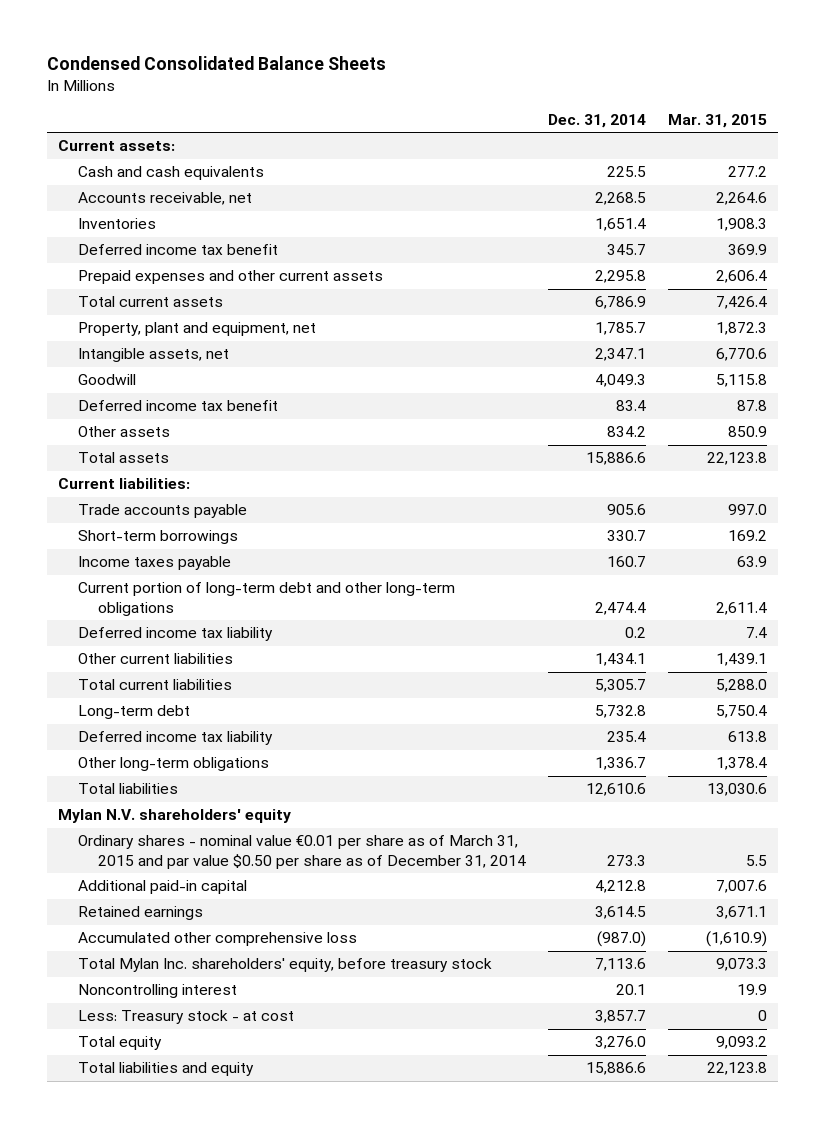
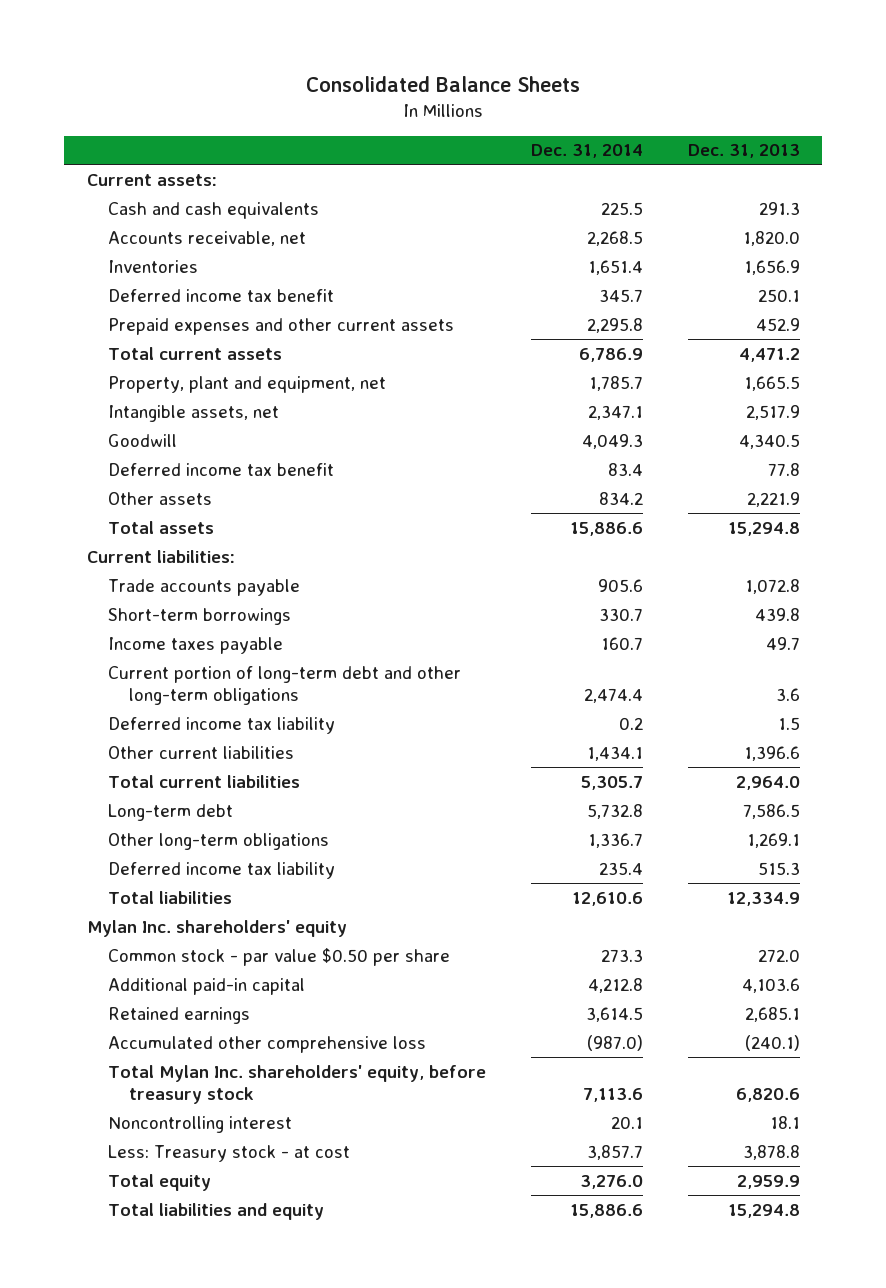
[46,56,386,71] Condensed Consolidated Balance Sheets -> [306,76,581,93] Consolidated Balance Sheets
[668,113,768,128] Mar. 31, 2015 -> none
none -> [687,144,800,159] Dec. 31, 2013
[77,731,273,746] Deferred income tax liability -> [107,861,335,879] Deferred income tax liability
[57,809,291,824] Mylan N.V. shareholders' equity -> [86,919,347,937] Mylan Inc. shareholders' equity
[77,835,527,869] Ordinary shares - nominal value €0.01 per share as of March 31, 2015 and par value $0.50 per share as of December 31, 2014 -> [107,947,450,966] Common stock - par value $0.50 per share

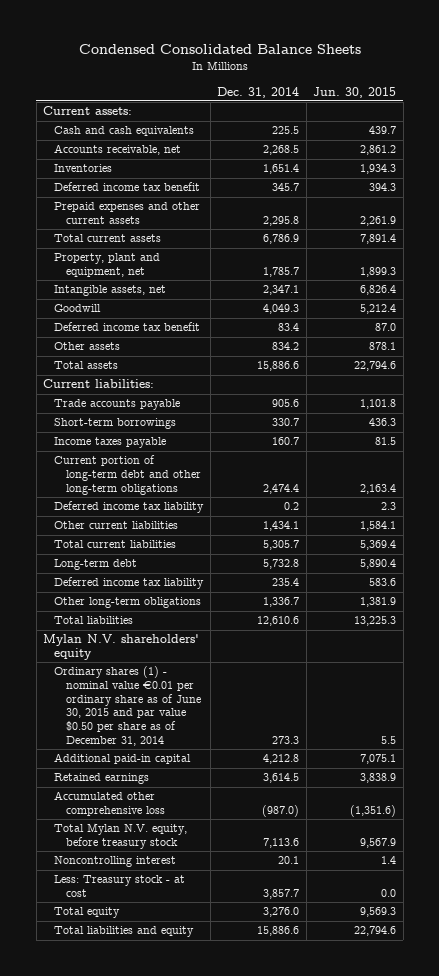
[306,76,581,93] Consolidated Balance Sheets -> [78,44,361,55] Condensed Consolidated Balance Sheets
[687,144,800,159] Dec. 31, 2013 -> none
none -> [313,86,397,98] Jun. 30, 2015
[107,832,329,850] Other long-term obligations -> [54,597,202,609] Other long-term obligations
[86,919,347,937] Mylan Inc. shareholders' equity -> [42,634,199,661] Mylan N.V. shareholders' equity
[107,947,450,966] Common stock - par value $0.50 per share -> [54,666,201,746] Ordinary shares (1) - nominal value €0.01 per ordinary share as of June 30, 2015 and par value $0.50 per share as of December 31, 2014
[107,1064,486,1104] Total Mylan Inc. shareholders' equity, before treasury stock -> [54,823,188,850] Total Mylan N.V. equity, before treasury stock

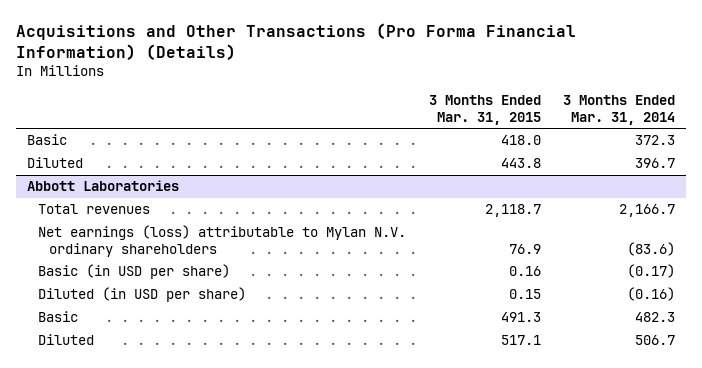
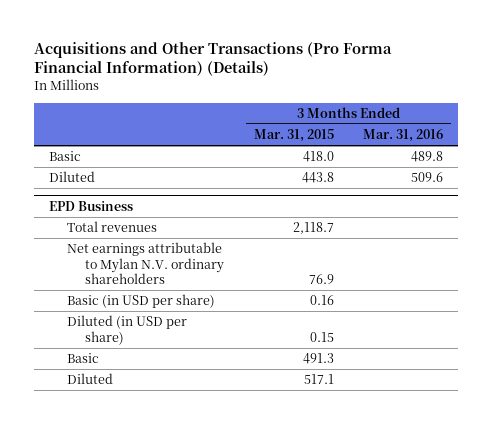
[562,95,675,125] 3 Months Ended Mar. 31, 2014 -> none
none -> [363,128,444,142] Mar. 31, 2016
[27,180,180,192] Abbott Laboratories -> [49,200,134,211] EPD Business
[38,225,407,257] Net earnings (loss) attributable to Mylan N.V. ordinary shareholders -> [67,242,225,285] Net earnings attributable to Mylan N.V. ordinary shareholders

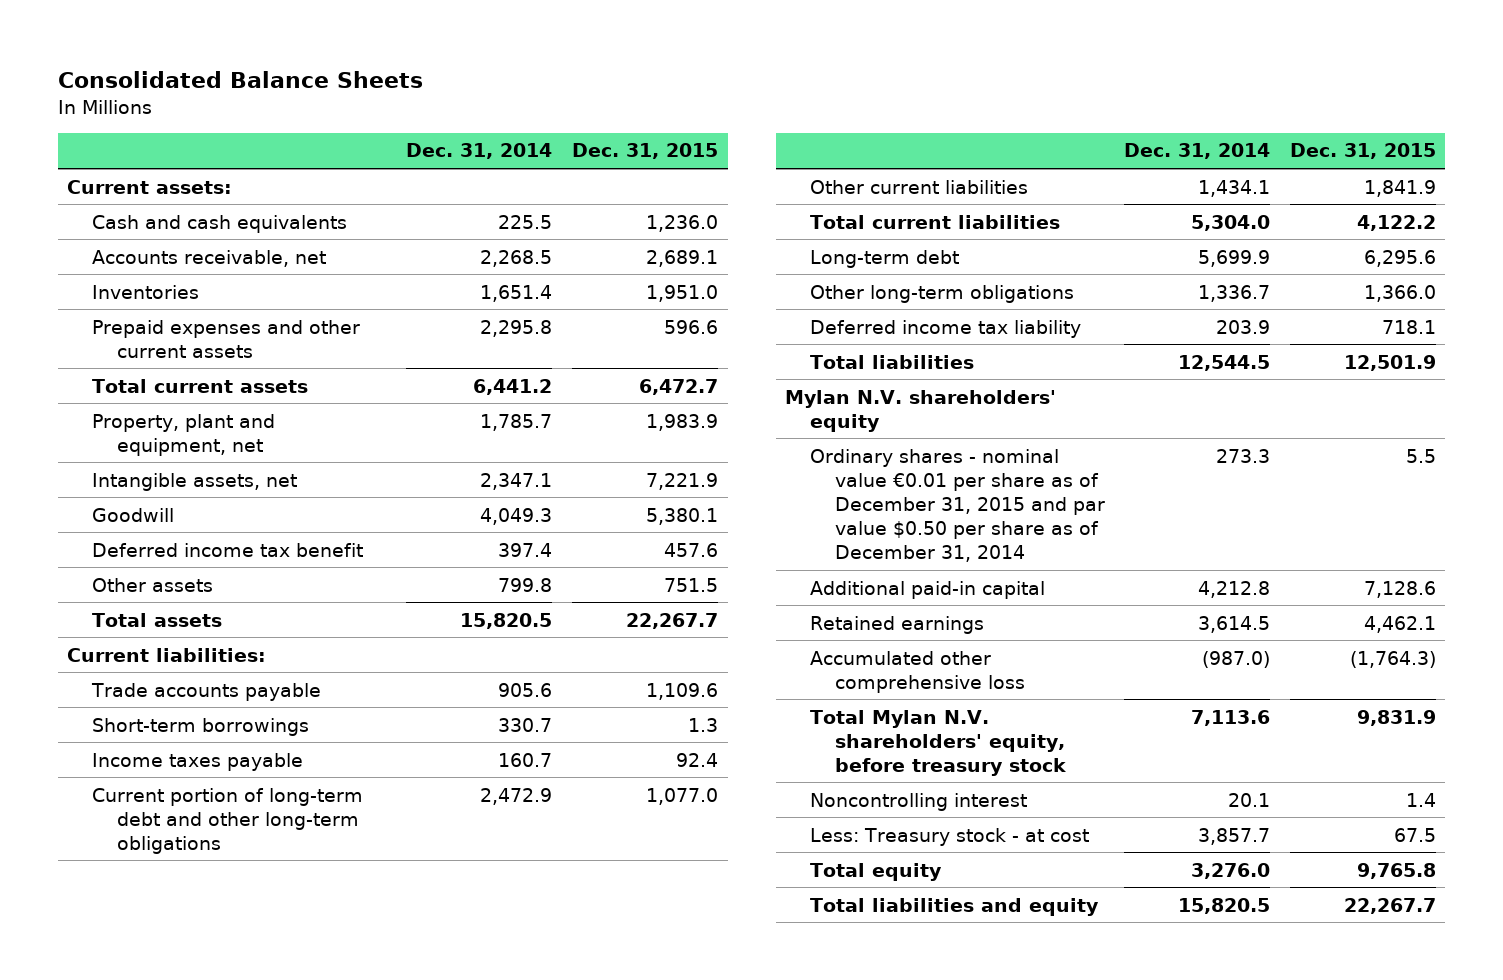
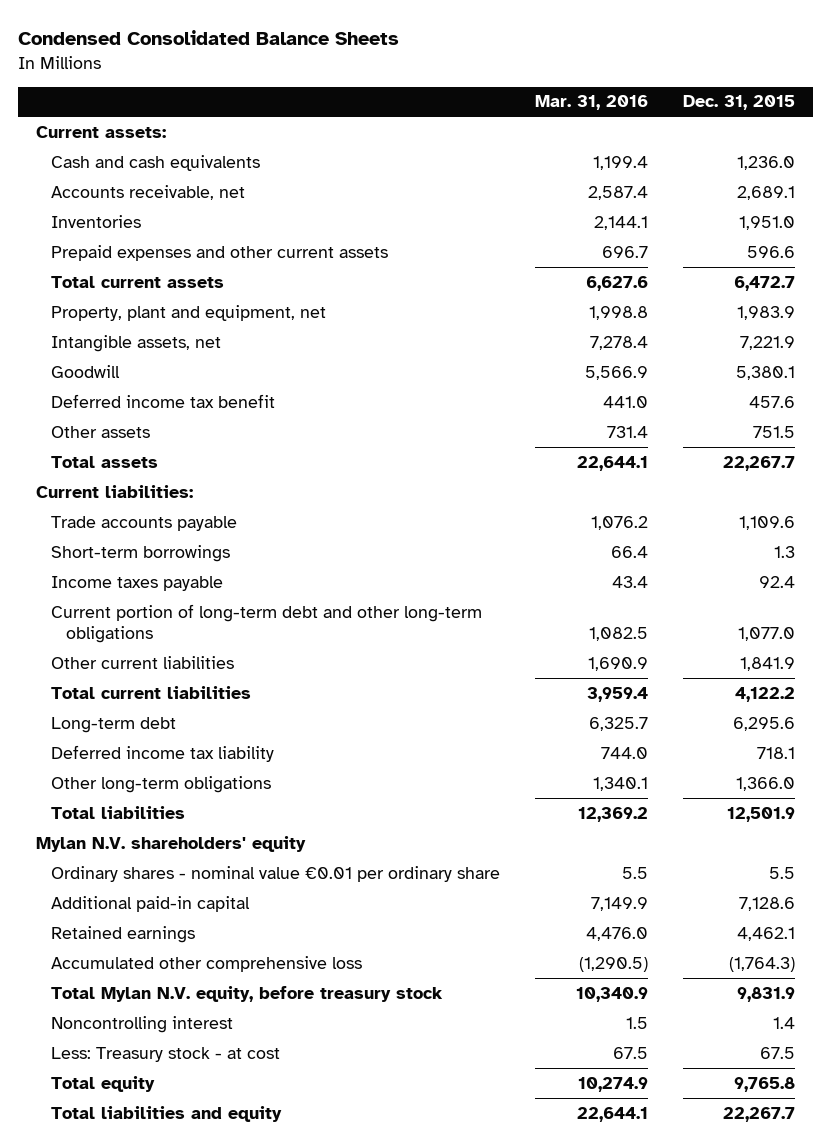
[57,70,423,88] Consolidated Balance Sheets -> [18,30,400,46] Condensed Consolidated Balance Sheets
[406,143,553,160] Dec. 31, 2014 -> none
none -> [535,95,649,111] Mar. 31, 2016
[810,284,1075,303] Other long-term obligations -> [51,775,272,793] Other long-term obligations
[810,448,1105,562] Ordinary shares - nominal value €0.01 per share as of December 31, 2015 and par value $0.50 per share as of December 31, 2014 -> [51,865,501,882] Ordinary shares - nominal value €0.01 per ordinary share
[810,709,1066,776] Total Mylan N.V. shareholders' equity, before treasury stock -> [51,985,444,1002] Total Mylan N.V. equity, before treasury stock

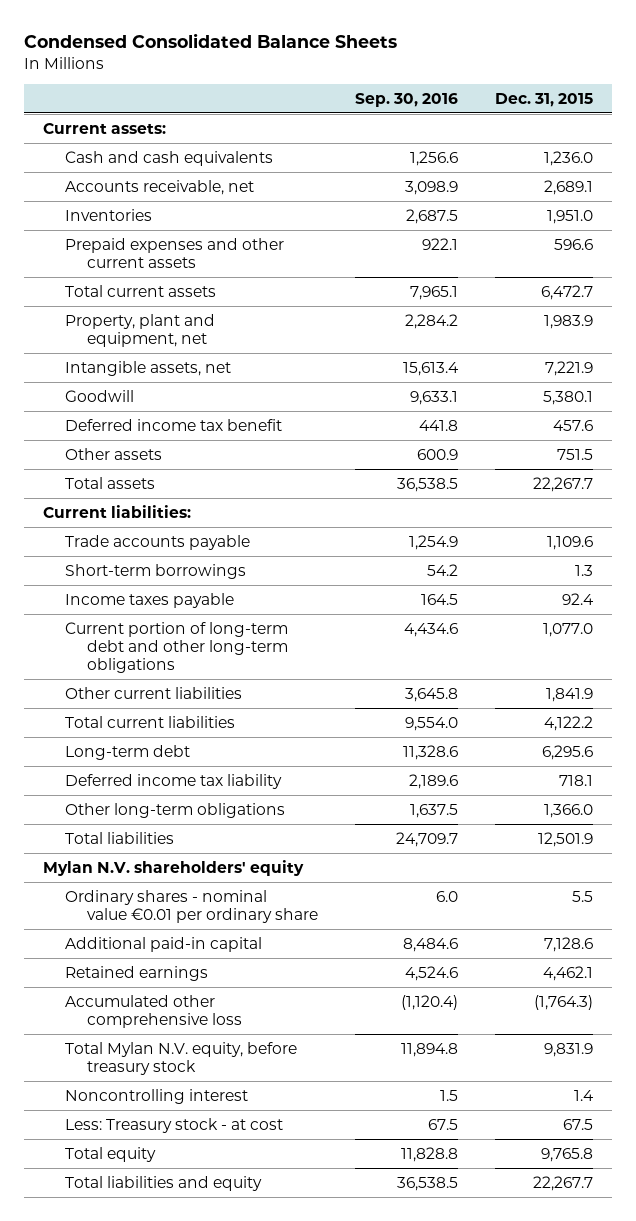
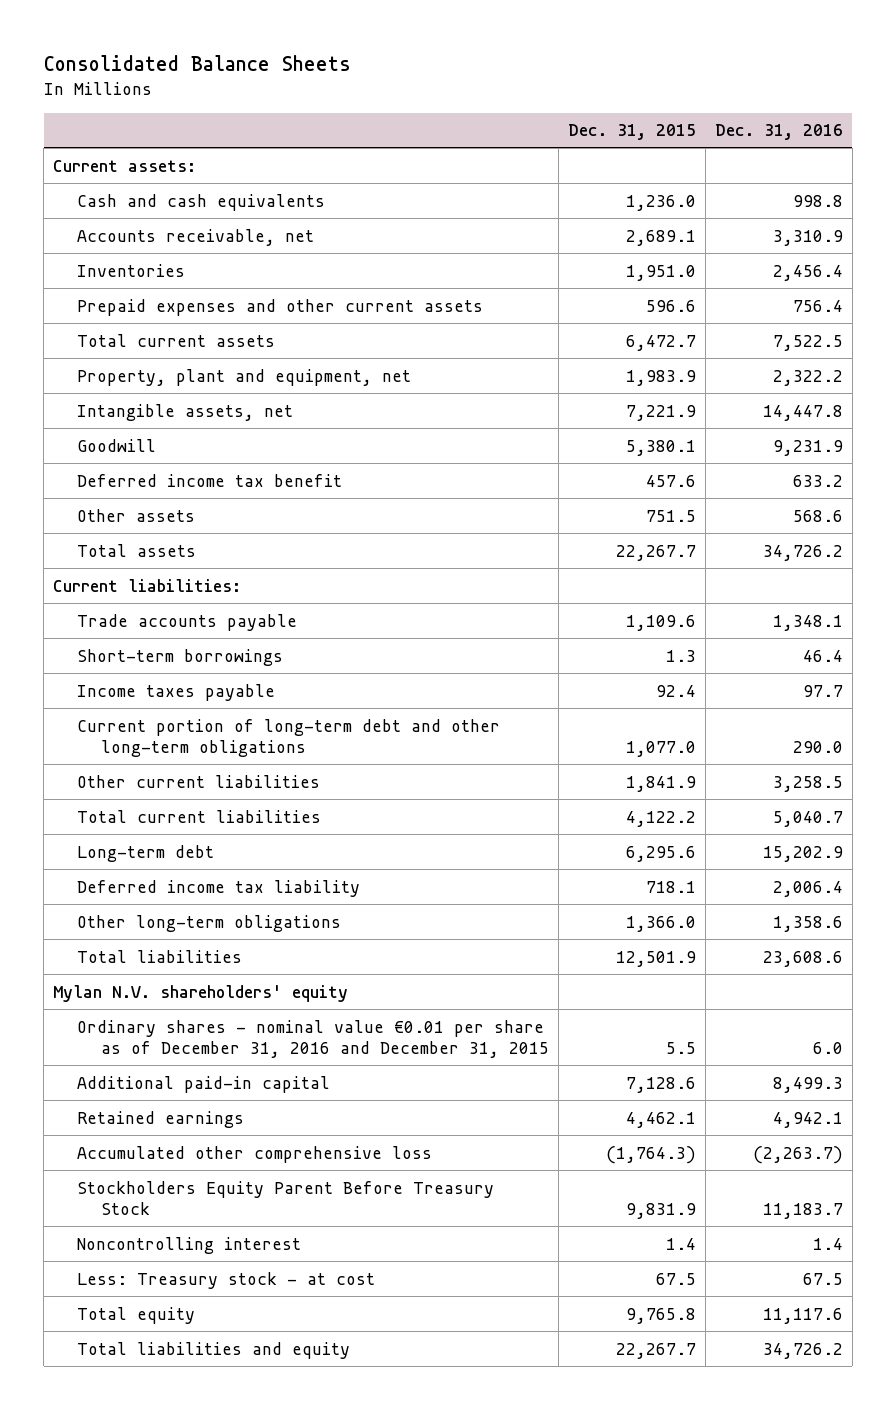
[23,32,397,48] Condensed Consolidated Balance Sheets -> [43,54,351,71] Consolidated Balance Sheets
[354,92,458,107] Sep. 30, 2016 -> none
none -> [714,124,843,141] Dec. 31, 2016
[64,889,318,923] Ordinary shares - nominal value €0.01 per ordinary share -> [77,1019,550,1058] Ordinary shares - nominal value €0.01 per share as of December 31, 2016 and December 31, 2015
[64,1041,297,1075] Total Mylan N.V. equity, before treasury stock -> [77,1180,495,1215] Stockholders Equity Parent Before Treasury Stock

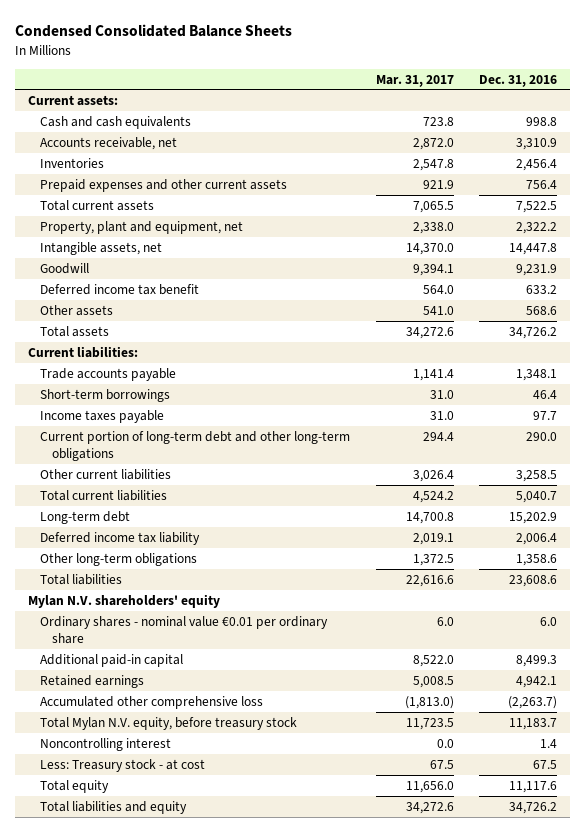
[43,54,351,71] Consolidated Balance Sheets -> [15,24,293,38] Condensed Consolidated Balance Sheets
[567,124,696,141] Dec. 31, 2015 -> none
none -> [375,74,454,87] Mar. 31, 2017
[77,1019,550,1058] Ordinary shares - nominal value €0.01 per share as of December 31, 2016 and December 31, 2015 -> [40,615,329,644] Ordinary shares - nominal value €0.01 per ordinary share
[77,1180,495,1215] Stockholders Equity Parent Before Treasury Stock -> [40,716,298,730] Total Mylan N.V. equity, before treasury stock

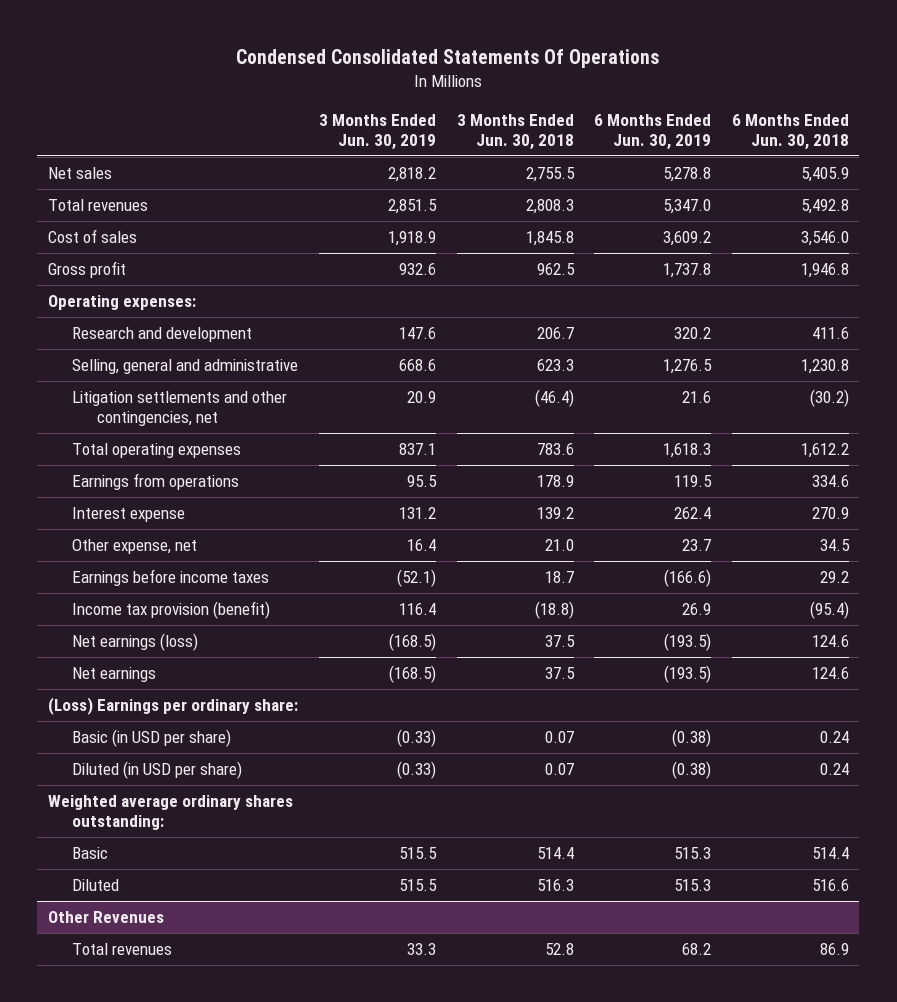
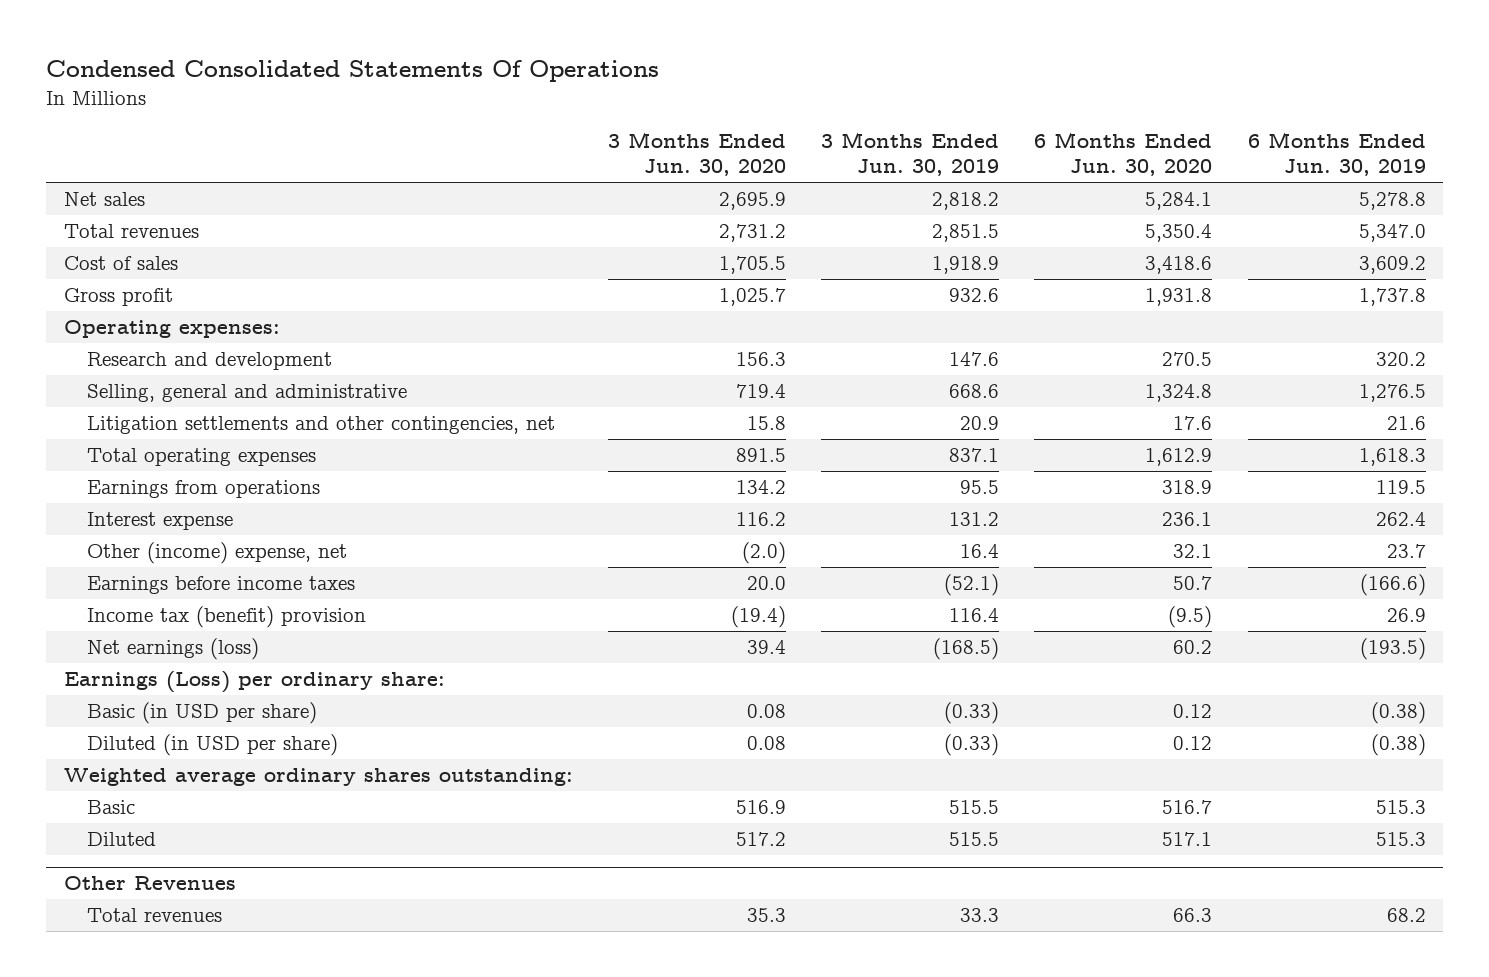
[456,113,574,150] 3 Months Ended Jun. 30, 2018 -> none
[732,113,850,150] 6 Months Ended Jun. 30, 2018 -> none
none -> [607,132,786,176] 3 Months Ended Jun. 30, 2020
none -> [1034,132,1213,176] 6 Months Ended Jun. 30, 2020
[72,539,198,555] Other expense, net -> [86,542,347,565] Other (income) expense, net
[72,601,271,620] Income tax provision (benefit) -> [86,606,366,629] Income tax (benefit) provision
[72,667,157,683] Net earnings -> none
[47,697,298,716] (Loss) Earnings per ordinary share: -> [63,671,445,694] Earnings (Loss) per ordinary share:

